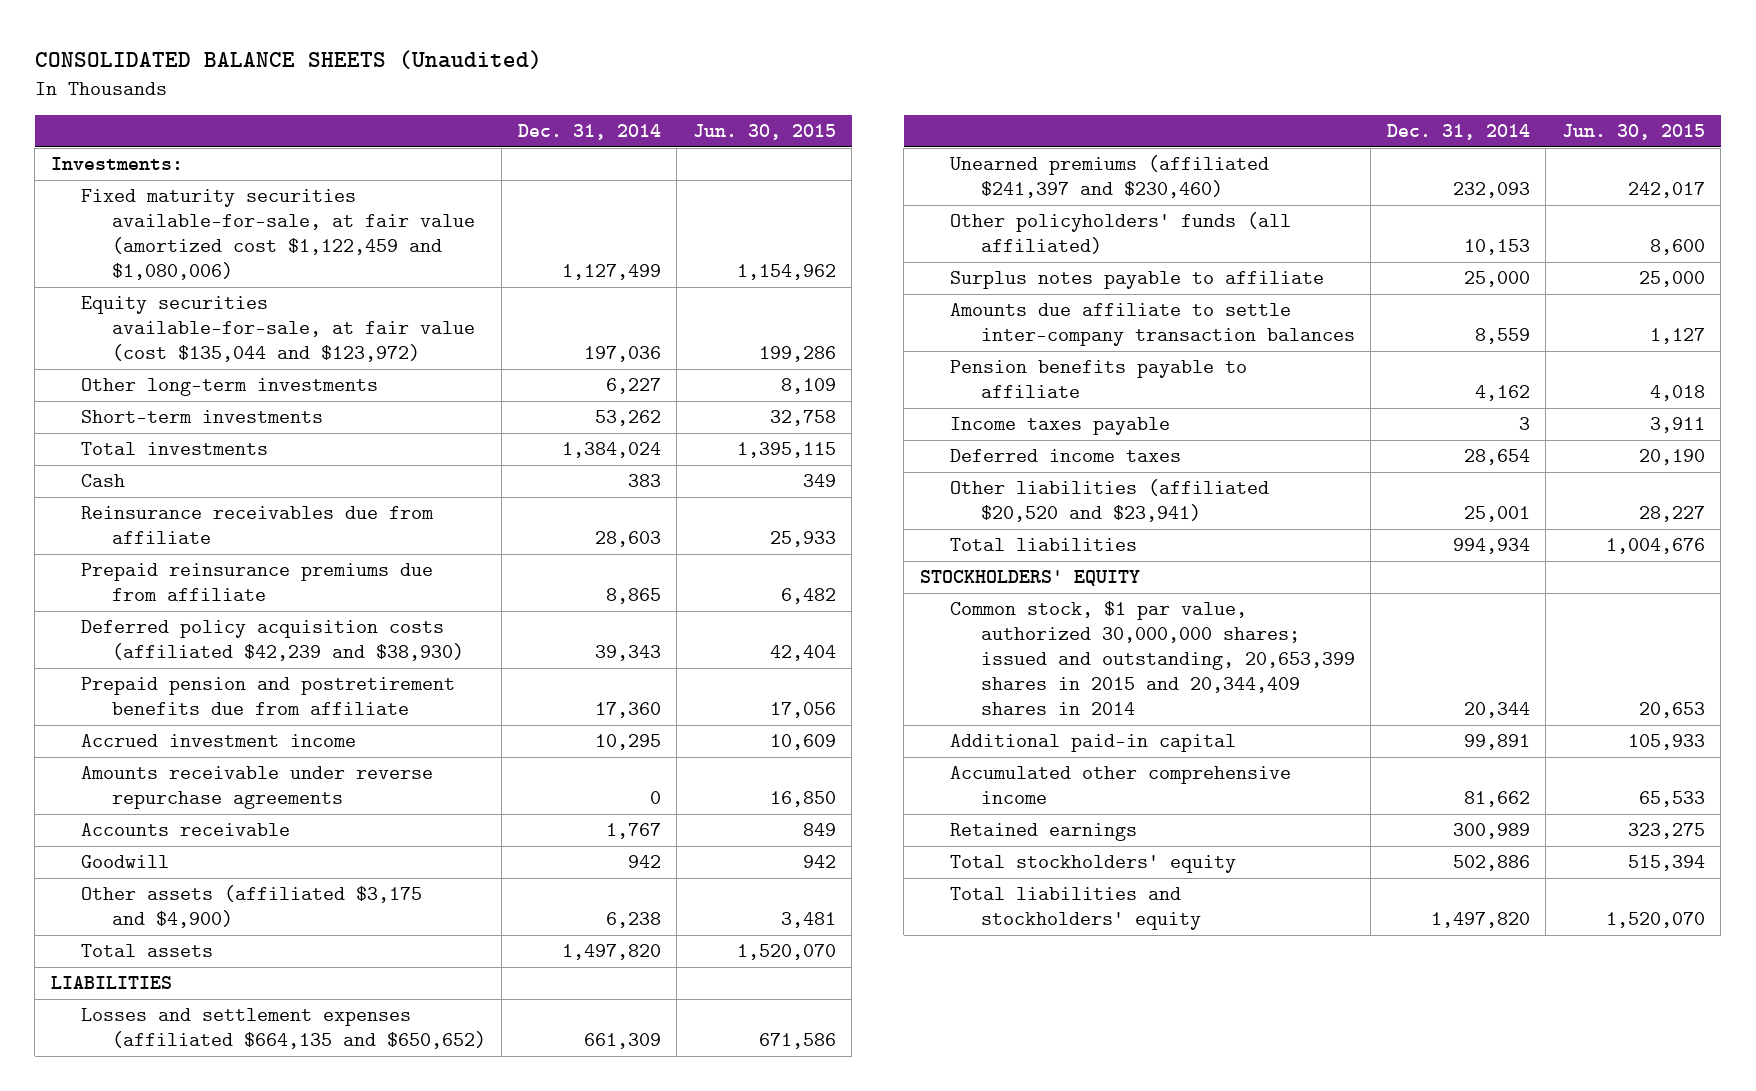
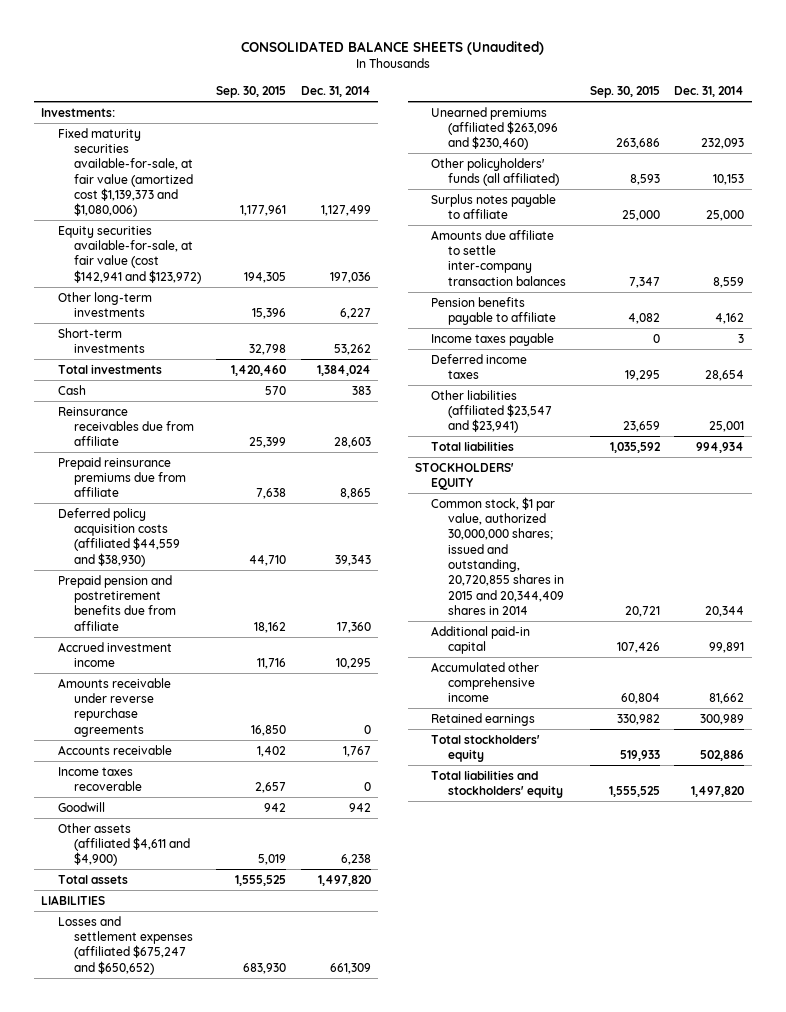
[692,124,836,141] Jun. 30, 2015 -> none
none -> [215,86,286,99] Sep. 30, 2015
[81,189,475,281] Fixed maturity securities available-for-sale, at fair value (amortized cost $1,122,459 and $1,080,006) -> [57,127,193,218] Fixed maturity securities available-for-sale, at fair value (amortized cost $1,139,373 and $1,080,006)
[81,296,475,363] Equity securities available-for-sale, at fair value (cost $135,044 and $123,972) -> [57,225,201,284] Equity securities available-for-sale, at fair value (cost $142,941 and $123,972)
[81,620,464,662] Deferred policy acquisition costs (affiliated $42,239 and $38,930) -> [57,507,180,567] Deferred policy acquisition costs (affiliated $44,559 and $38,930)
none -> [57,766,142,791] Income taxes recoverable
[81,885,423,929] Other assets (affiliated $3,175 and $4,900) -> [57,822,190,867] Other assets (affiliated $4,611 and $4,900)
[81,1008,486,1050] Losses and settlement expenses (affiliated $664,135 and $650,652) -> [57,915,193,975] Losses and settlement expenses (affiliated $675,247 and $650,652)
[950,155,1270,199] Unearned premiums (affiliated $241,397 and $230,460) -> [431,106,558,151] Unearned premiums (affiliated $263,096 and $230,460)
[950,479,1270,523] Other liabilities (affiliated $20,520 and $23,941) -> [431,389,552,434] Other liabilities (affiliated $23,547 and $23,941)
[950,601,1355,716] Common stock, $1 par value, authorized 30,000,000 shares; issued and outstanding, 20,653,399 shares in 2015 and 20,344,409 shares in 2014 -> [431,496,564,615] Common stock, $1 par value, authorized 30,000,000 shares; issued and outstanding, 20,720,855 shares in 2015 and 20,344,409 shares in 2014

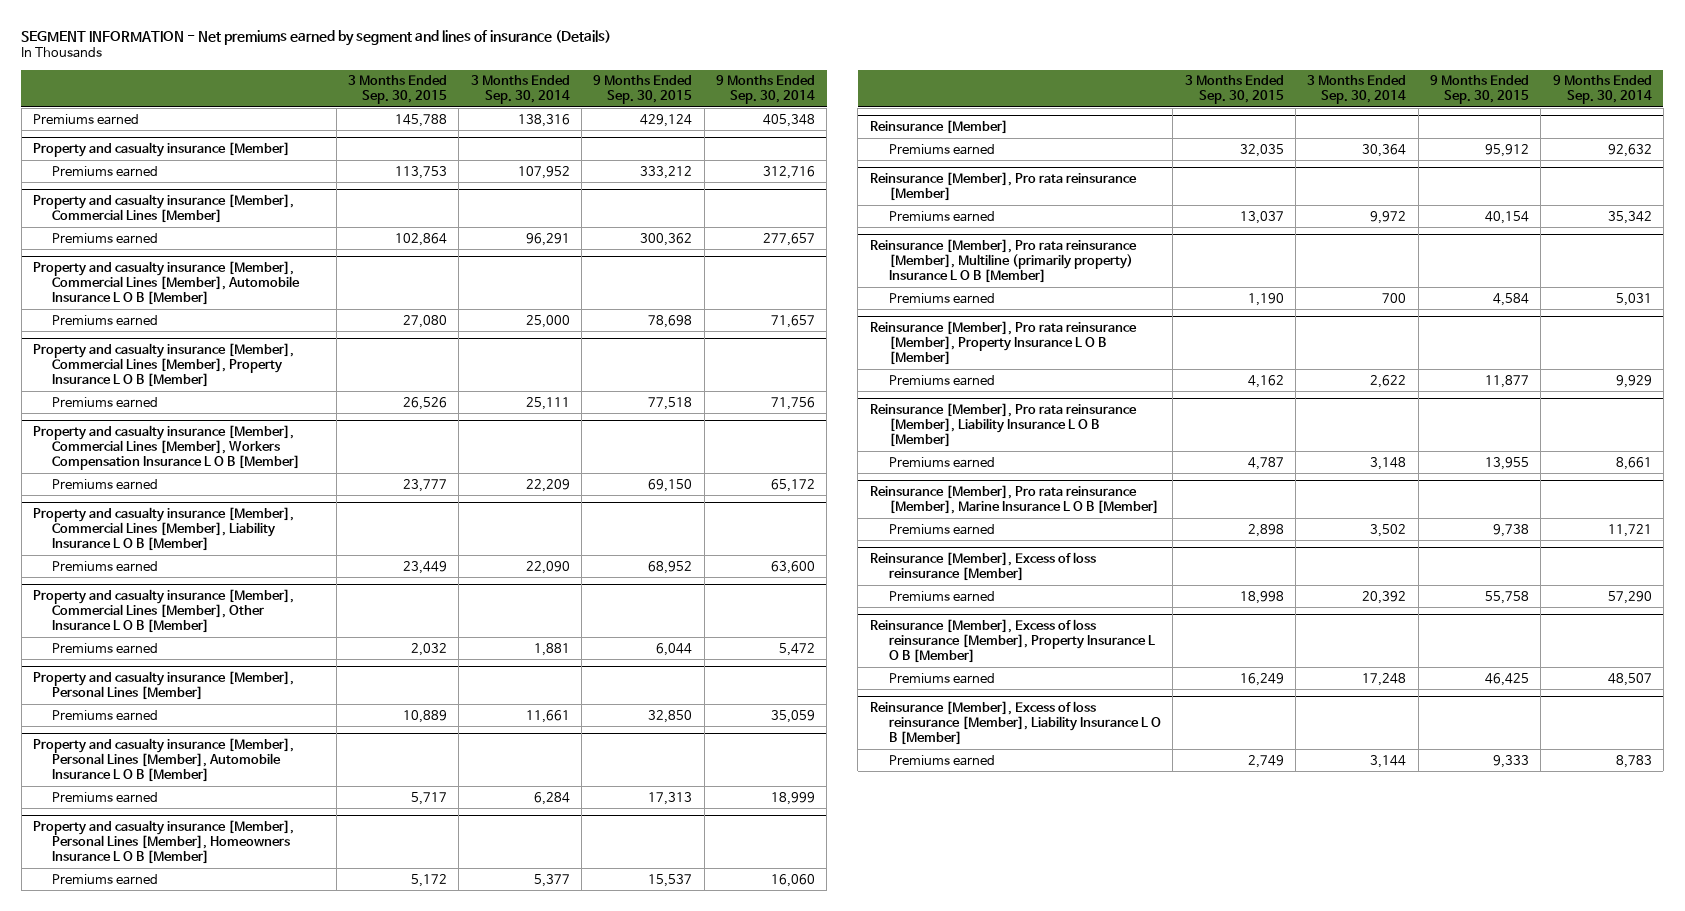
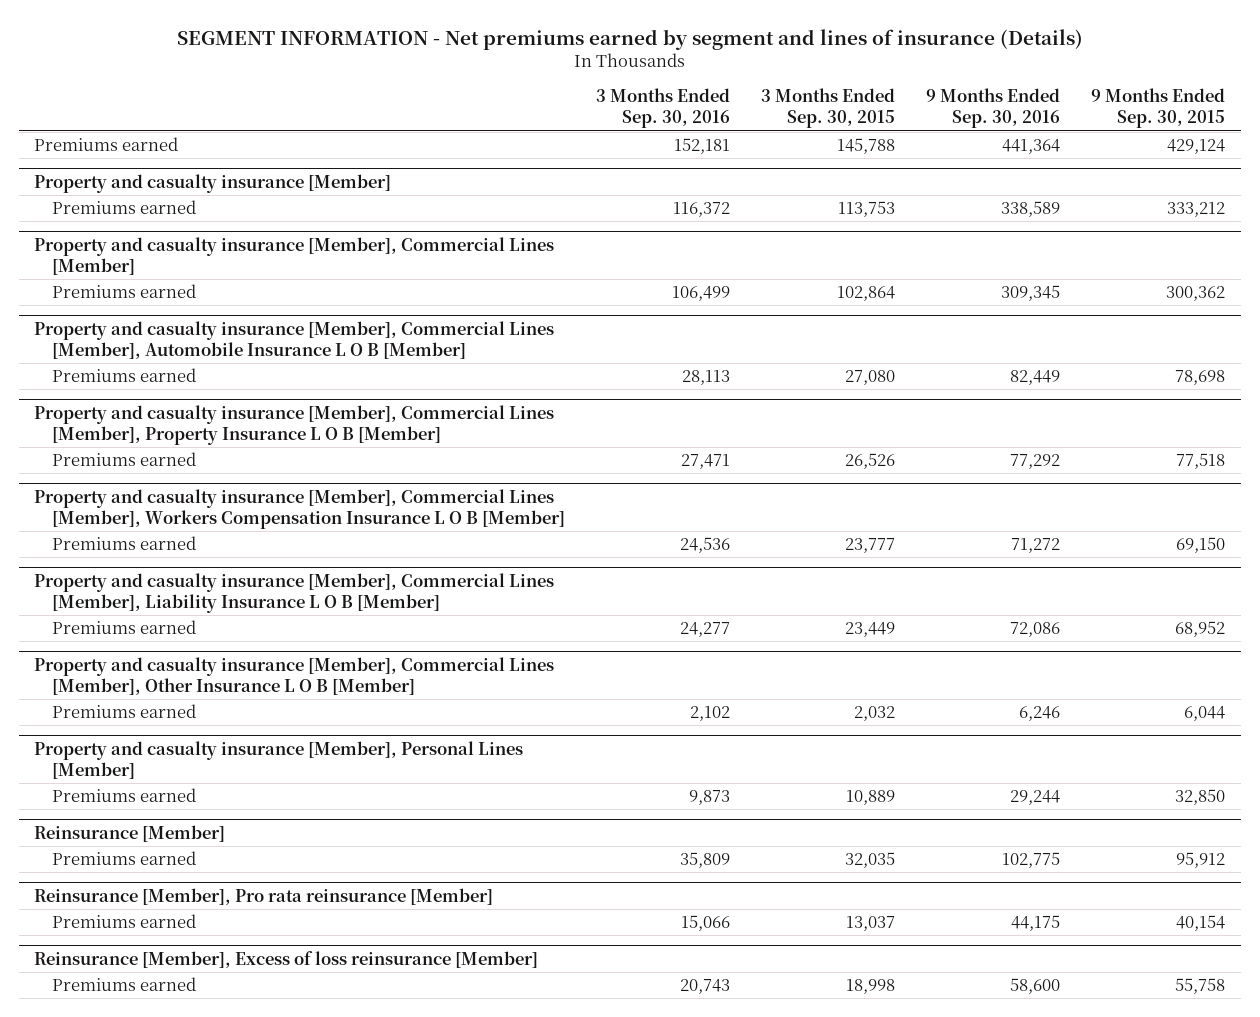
[470,75,570,105] 3 Months Ended Sep. 30, 2014 -> none
[716,75,816,105] 9 Months Ended Sep. 30, 2014 -> none
none -> [596,88,731,129] 3 Months Ended Sep. 30, 2016
none -> [926,88,1061,129] 9 Months Ended Sep. 30, 2016
[33,738,295,783] Property and casualty insurance [Member], Personal Lines [Member], Automobile Insurance L O B [Member] -> none
[52,791,159,803] Premiums earned -> none
[33,820,295,865] Property and casualty insurance [Member], Personal Lines [Member], Homeowners Insurance L O B [Member] -> none
[52,873,159,885] Premiums earned -> none
[869,239,1137,284] Reinsurance [Member], Pro rata reinsurance [Member], Multiline (primarily property) Insurance L O B [Member] -> none
[888,292,995,304] Premiums earned -> none
[869,321,1137,366] Reinsurance [Member], Pro rata reinsurance [Member], Property Insurance L O B [Member] -> none
[888,374,995,386] Premiums earned -> none
[869,403,1137,448] Reinsurance [Member], Pro rata reinsurance [Member], Liability Insurance L O B [Member] -> none
[888,456,995,468] Premiums earned -> none
[869,485,1159,515] Reinsurance [Member], Pro rata reinsurance [Member], Marine Insurance L O B [Member] -> none
[888,523,995,535] Premiums earned -> none
[869,619,1155,664] Reinsurance [Member], Excess of loss reinsurance [Member], Property Insurance L O B [Member] -> none
[888,672,995,684] Premiums earned -> none
[869,701,1161,746] Reinsurance [Member], Excess of loss reinsurance [Member], Liability Insurance L O B [Member] -> none
[888,754,995,766] Premiums earned -> none

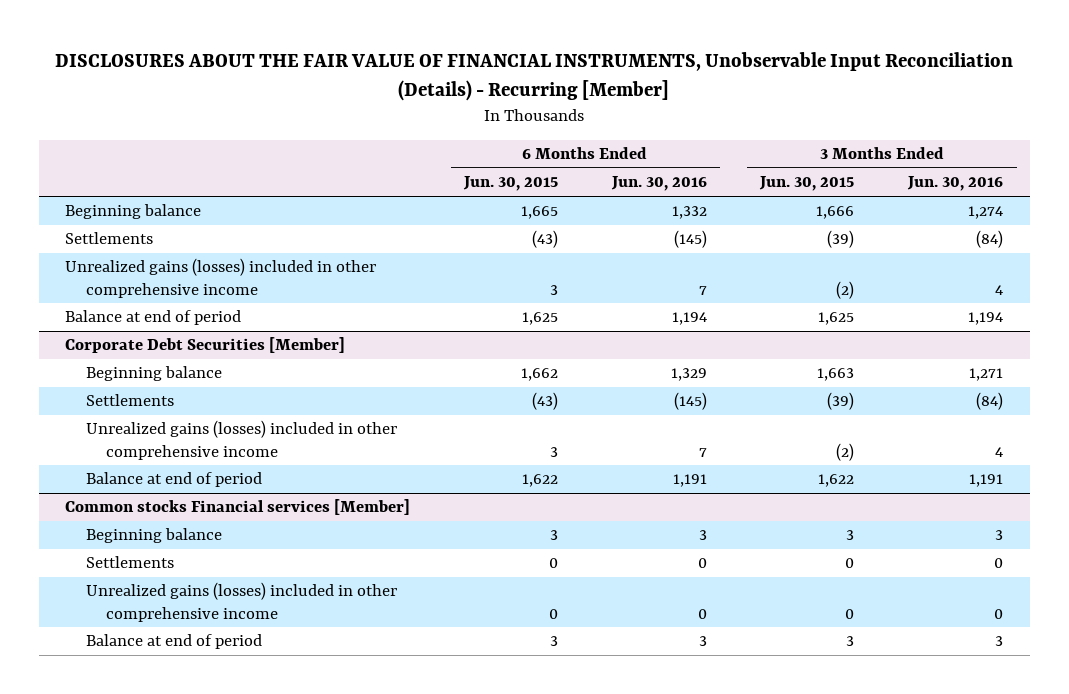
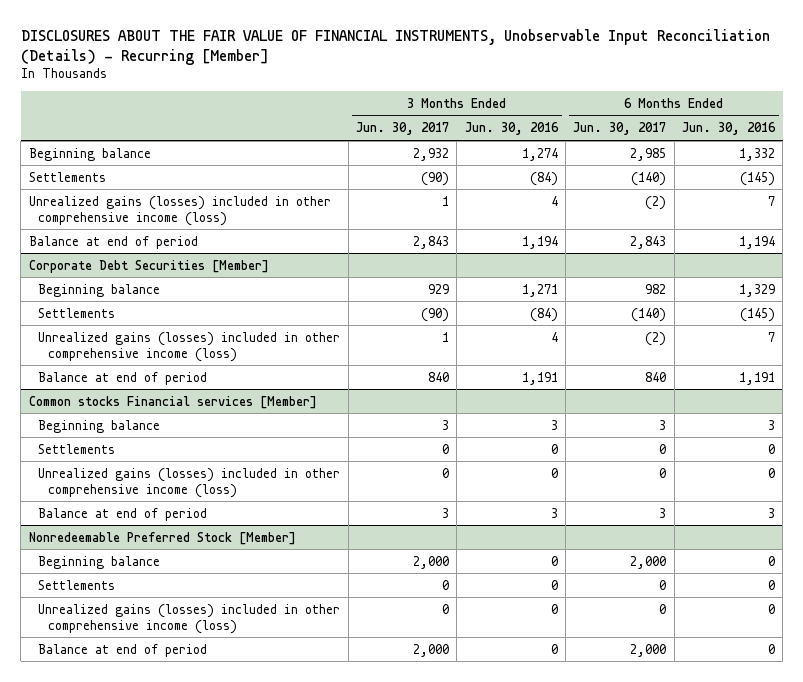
[463,176,559,192] Jun. 30, 2015 -> none
[759,176,855,192] Jun. 30, 2015 -> none
none -> [356,122,450,136] Jun. 30, 2017
none -> [573,122,667,136] Jun. 30, 2017
[65,258,377,298] Unrealized gains (losses) included in other comprehensive income -> [28,195,331,226] Unrealized gains (losses) included in other comprehensive income (loss)
[85,420,397,460] Unrealized gains (losses) included in other comprehensive income -> [38,331,341,362] Unrealized gains (losses) included in other comprehensive income (loss)
[85,582,397,622] Unrealized gains (losses) included in other comprehensive income -> [38,467,341,498] Unrealized gains (losses) included in other comprehensive income (loss)
none -> [28,531,296,545] Nonredeemable Preferred Stock [Member]
none -> [38,555,161,569] Beginning balance
none -> [38,579,116,590] Settlements
none -> [38,603,341,634] Unrealized gains (losses) included in other comprehensive income (loss)
none -> [38,643,208,657] Balance at end of period

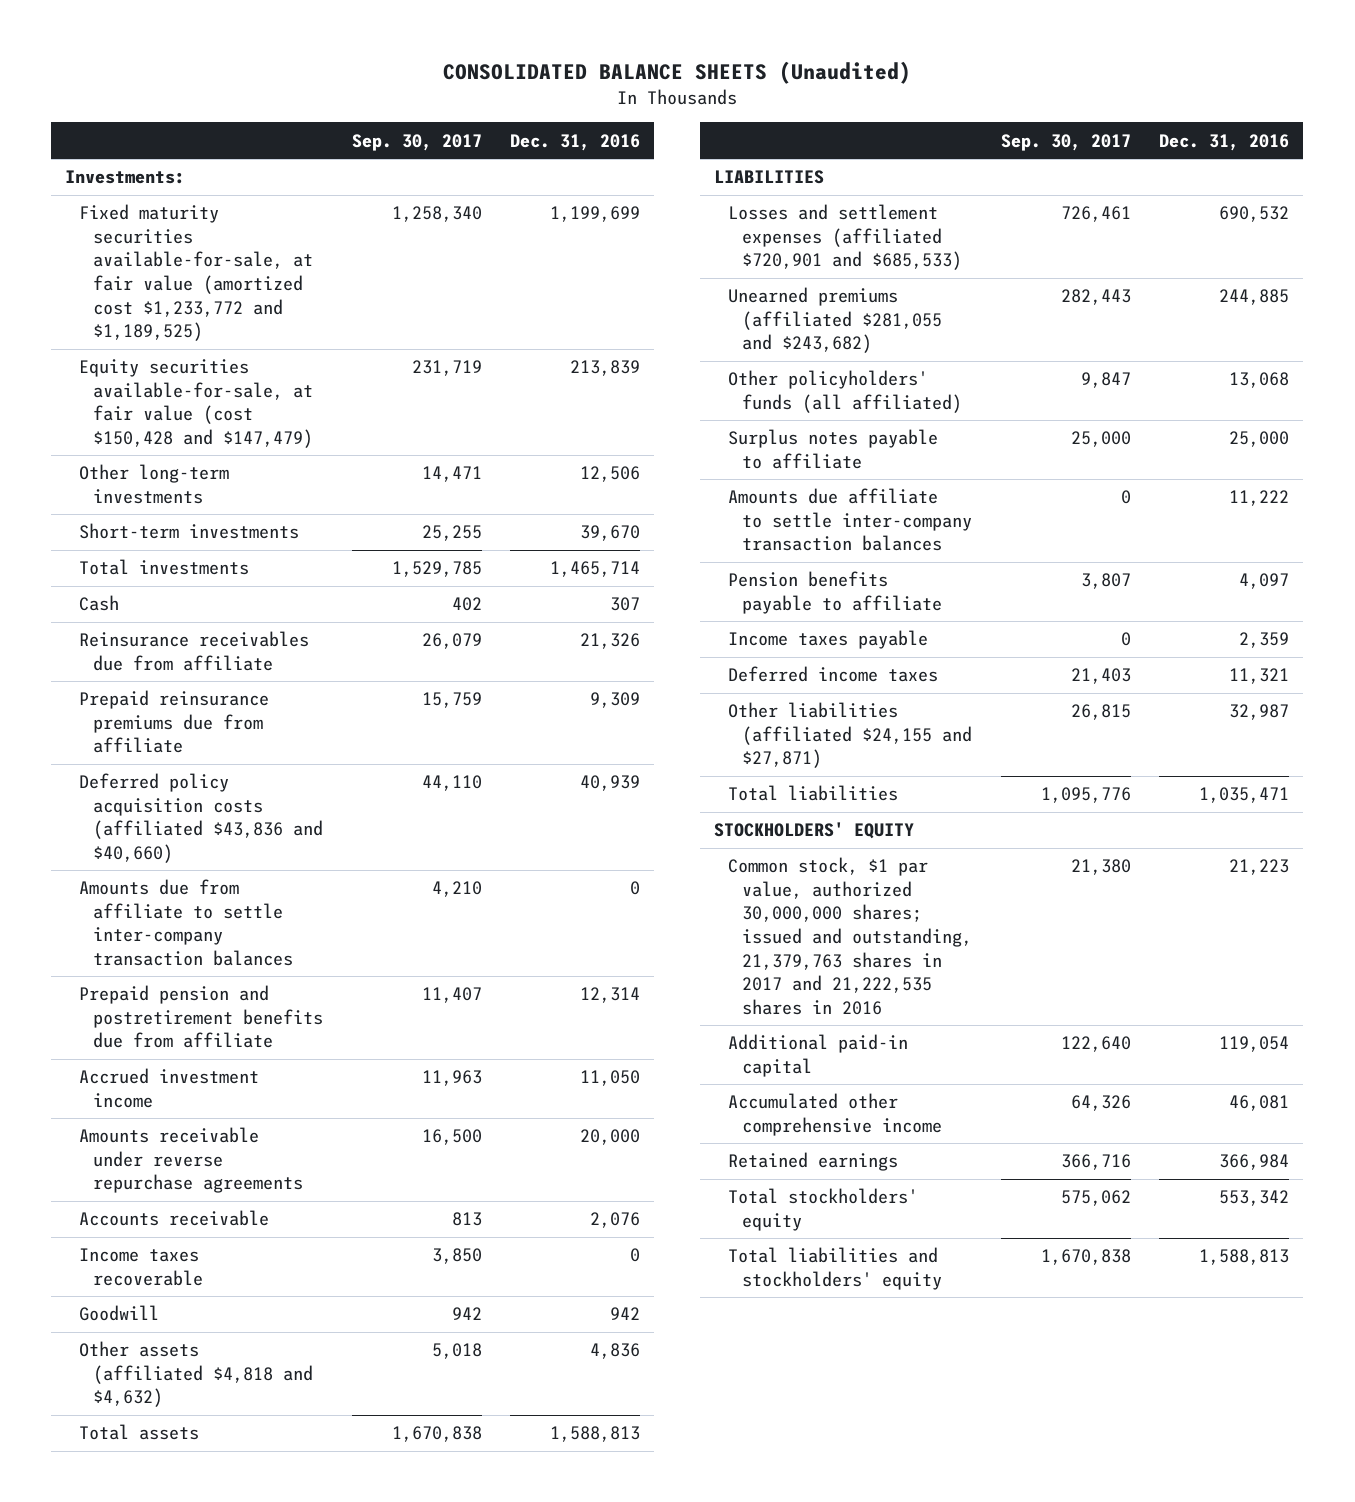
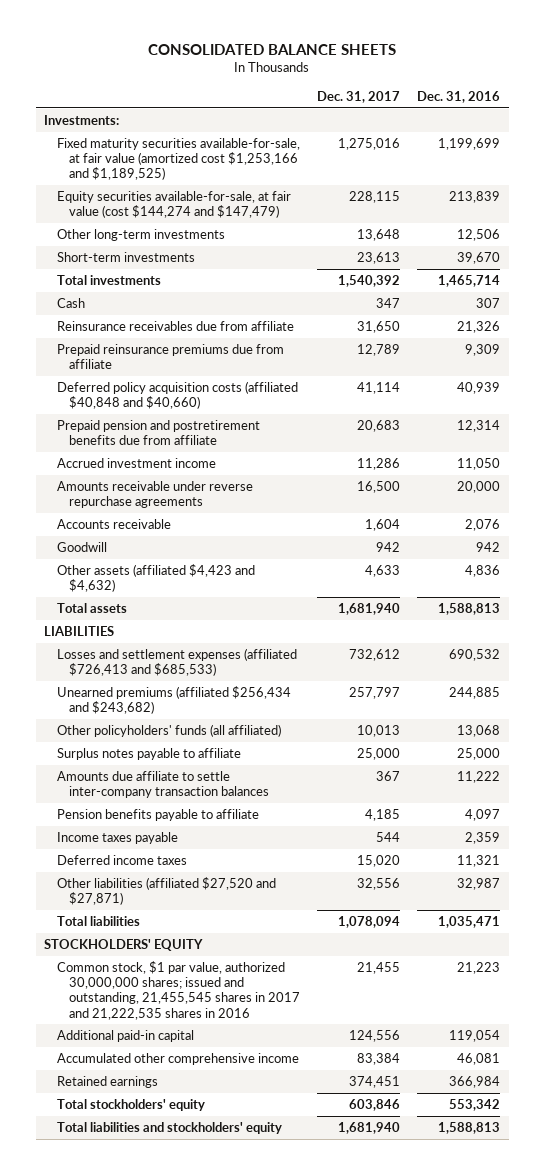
[443,61,912,85] CONSOLIDATED BALANCE SHEETS (Unaudited) -> [148,44,397,56] CONSOLIDATED BALANCE SHEETS
[351,133,482,151] Sep. 30, 2017 -> none
none -> [317,90,401,103] Dec. 31, 2017
[79,204,314,342] Fixed maturity securities available-for-sale, at fair value (amortized cost $1,233,772 and $1,189,525) -> [56,137,300,181] Fixed maturity securities available-for-sale, at fair value (amortized cost $1,253,166 and $1,189,525)
[79,359,314,448] Equity securities available-for-sale, at fair value (cost $150,428 and $147,479) -> [56,190,291,219] Equity securities available-for-sale, at fair value (cost $144,274 and $147,479)
[79,879,294,966] Amounts due from affiliate to settle inter-company transaction balances -> none
[79,773,324,863] Deferred policy acquisition costs (affiliated $43,836 and $40,660) -> [56,380,298,410] Deferred policy acquisition costs (affiliated $40,848 and $40,660)
[79,1248,204,1286] Income taxes recoverable -> none
[79,1341,314,1408] Other assets (affiliated $4,818 and $4,632) -> [56,563,255,593] Other assets (affiliated $4,423 and $4,632)
[728,204,963,271] Losses and settlement expenses (affiliated $720,901 and $685,533) -> [56,647,297,677] Losses and settlement expenses (affiliated $726,413 and $685,533)
[728,287,943,354] Unearned premiums (affiliated $281,055 and $243,682) -> [56,685,291,715] Unearned premiums (affiliated $256,434 and $243,682)
[728,702,973,769] Other liabilities (affiliated $24,155 and $27,871) -> [56,876,276,906] Other liabilities (affiliated $27,520 and $27,871)
[728,857,973,1015] Common stock, $1 par value, authorized 30,000,000 shares; issued and outstanding, 21,379,763 shares in 2017 and 21,222,535 shares in 2016 -> [56,960,301,1020] Common stock, $1 par value, authorized 30,000,000 shares; issued and outstanding, 21,455,545 shares in 2017 and 21,222,535 shares in 2016

